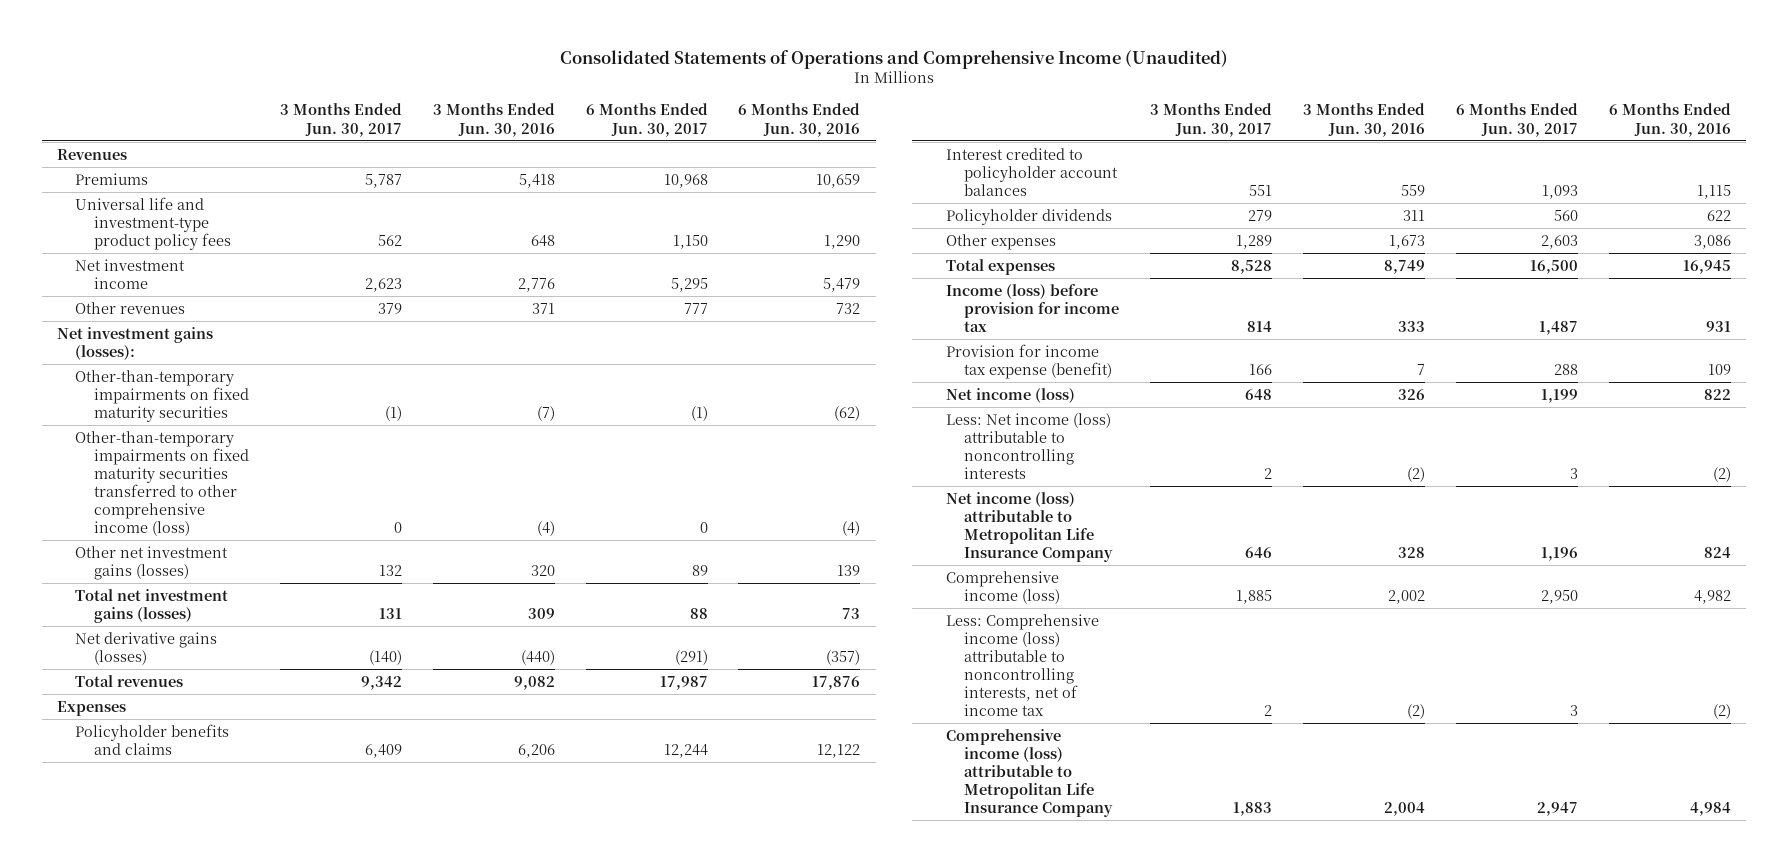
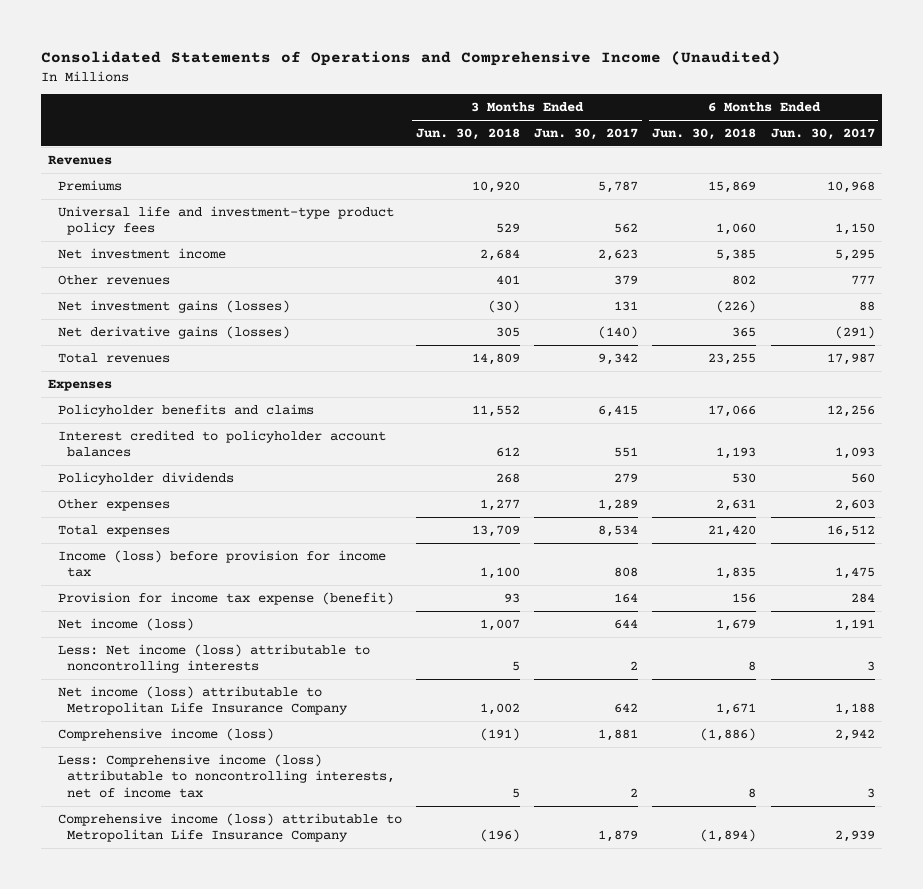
[432,103,555,137] 3 Months Ended Jun. 30, 2016 -> none
[738,103,861,137] 6 Months Ended Jun. 30, 2016 -> none
none -> [415,127,520,140] Jun. 30, 2018
none -> [652,127,757,140] Jun. 30, 2018
[57,326,214,360] Net investment gains (losses): -> none
[75,369,249,422] Other-than-temporary impairments on fixed maturity securities -> none
[75,430,249,537] Other-than-temporary impairments on fixed maturity securities transferred to other comprehensive income (loss) -> none
[75,545,229,580] Other net investment gains (losses) -> none
[75,588,229,623] Total net investment gains (losses) -> [57,299,290,313] Net investment gains (losses)
[364,743,402,758] 6,409 -> [598,404,639,417] 6,415
[663,743,708,758] 12,244 -> [826,404,875,417] 12,256
[1231,259,1273,274] 8,528 -> [598,524,639,537] 8,534
[1529,259,1578,274] 16,500 -> [826,524,875,537] 16,512
[1247,320,1273,332] 814 -> [614,567,639,578] 808
[1538,320,1578,335] 1,487 -> [834,567,875,580] 1,475
[1249,363,1273,375] 166 -> [614,592,639,603] 164
[1553,363,1578,375] 288 -> [850,592,875,603] 284
[1245,388,1273,400] 648 -> [614,618,639,629] 644
[1540,388,1578,403] 1,199 -> [834,618,875,631] 1,191
[1245,546,1273,558] 646 -> [614,703,639,714] 642
[1540,546,1578,561] 1,196 -> [834,703,875,716] 1,188
[1236,589,1273,604] 1,885 -> [598,728,639,741] 1,881
[1540,589,1578,604] 2,950 -> [834,728,875,741] 2,942
[1233,802,1273,817] 1,883 -> [598,830,639,843] 1,879
[1536,802,1578,817] 2,947 -> [834,830,875,843] 2,939

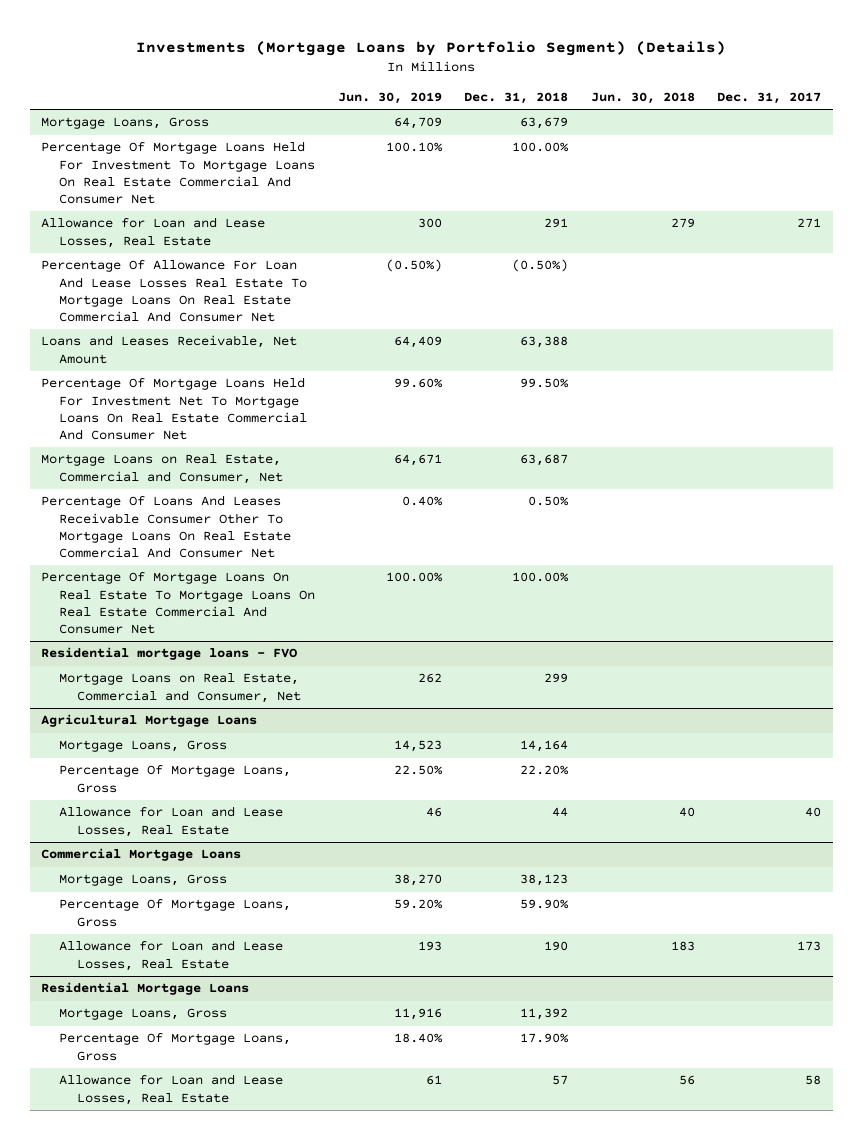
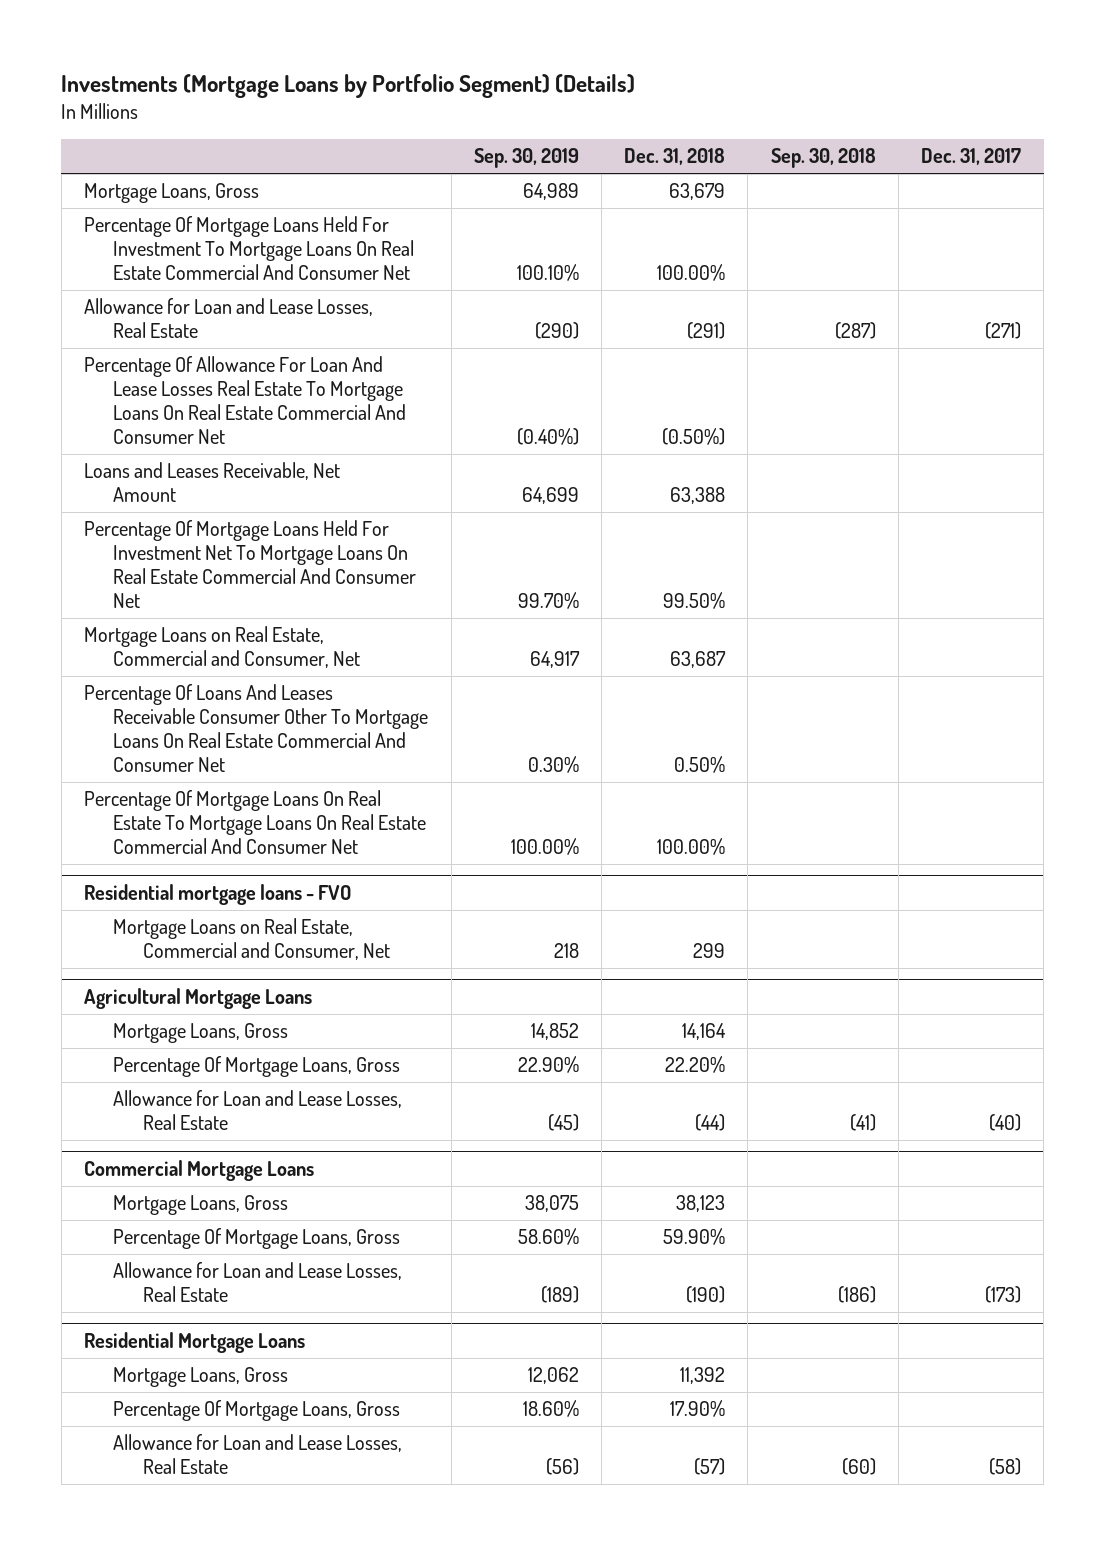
[337,91,442,104] Jun. 30, 2019 -> none
[590,91,695,104] Jun. 30, 2018 -> none
none -> [473,148,579,169] Sep. 30, 2019
none -> [770,148,876,169] Sep. 30, 2018
[544,218,569,229] 291 -> [687,322,726,340] (291)
[797,218,822,229] 271 -> [985,322,1022,340] (271)
[552,807,569,818] 44 -> [695,1114,726,1132] (44)
[805,807,822,818] 40 -> [989,1114,1022,1132] (40)
[544,941,569,952] 190 -> [686,1286,726,1304] (190)
[797,941,822,952] 173 -> [985,1286,1022,1304] (173)
[552,1075,569,1086] 57 -> [694,1458,726,1476] (57)
[805,1075,822,1086] 58 -> [989,1458,1022,1476] (58)

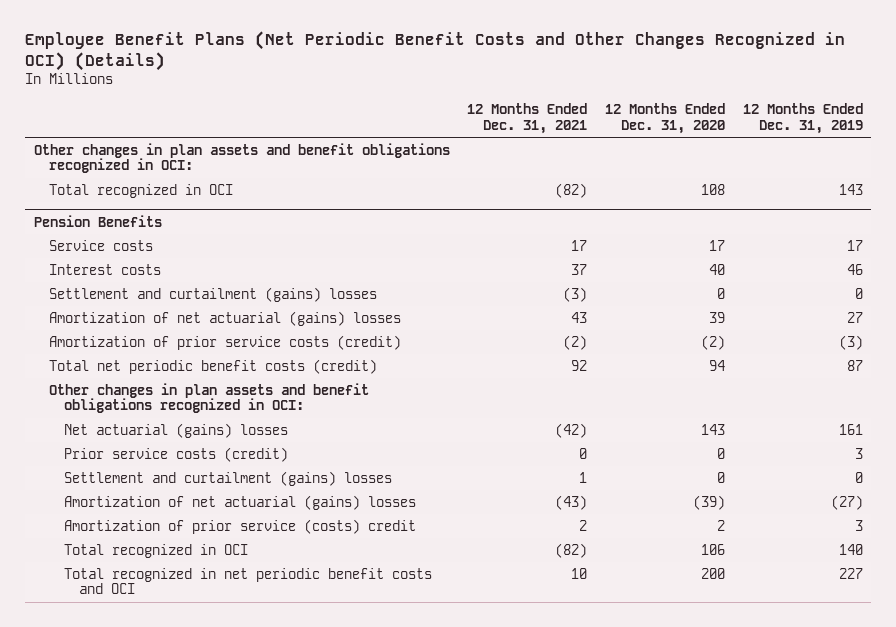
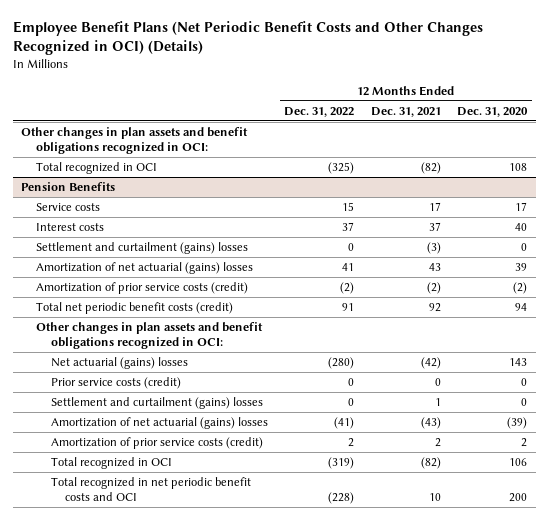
[742,103,863,134] 12 Months Ended Dec. 31, 2019 -> none
none -> [284,106,355,117] Dec. 31, 2022
[63,518,416,534] Amortization of prior service (costs) credit -> [50,437,263,450] Amortization of prior service costs (credit)

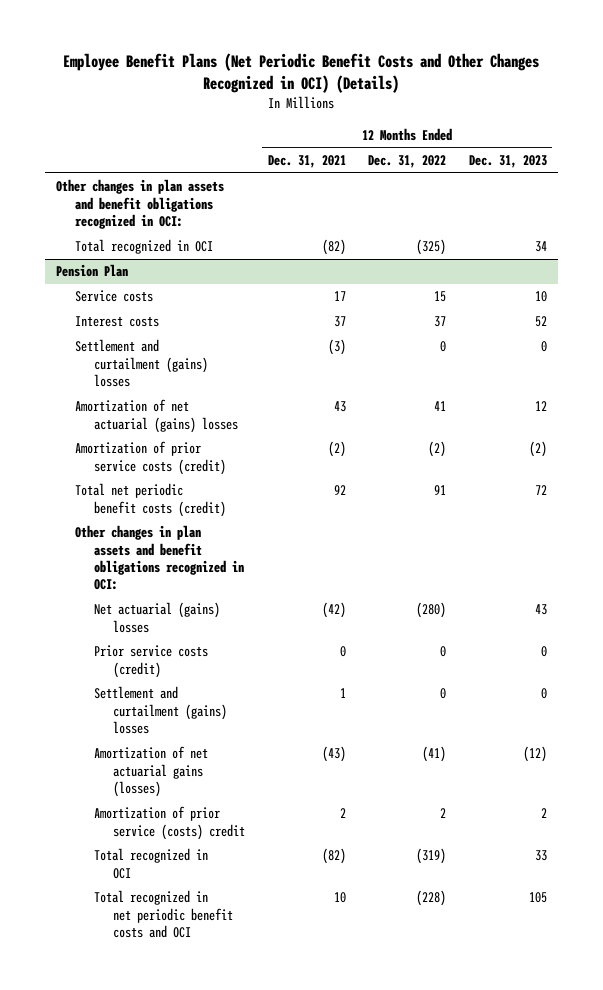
[457,106,529,117] Dec. 31, 2020 -> none
none -> [468,155,547,169] Dec. 31, 2023
[21,182,116,192] Pension Benefits -> [56,264,129,278] Pension Plan
[50,417,268,430] Amortization of net actuarial (gains) losses -> [94,746,209,798] Amortization of net actuarial gains (losses)
[50,437,263,450] Amortization of prior service costs (credit) -> [94,806,246,840] Amortization of prior service (costs) credit

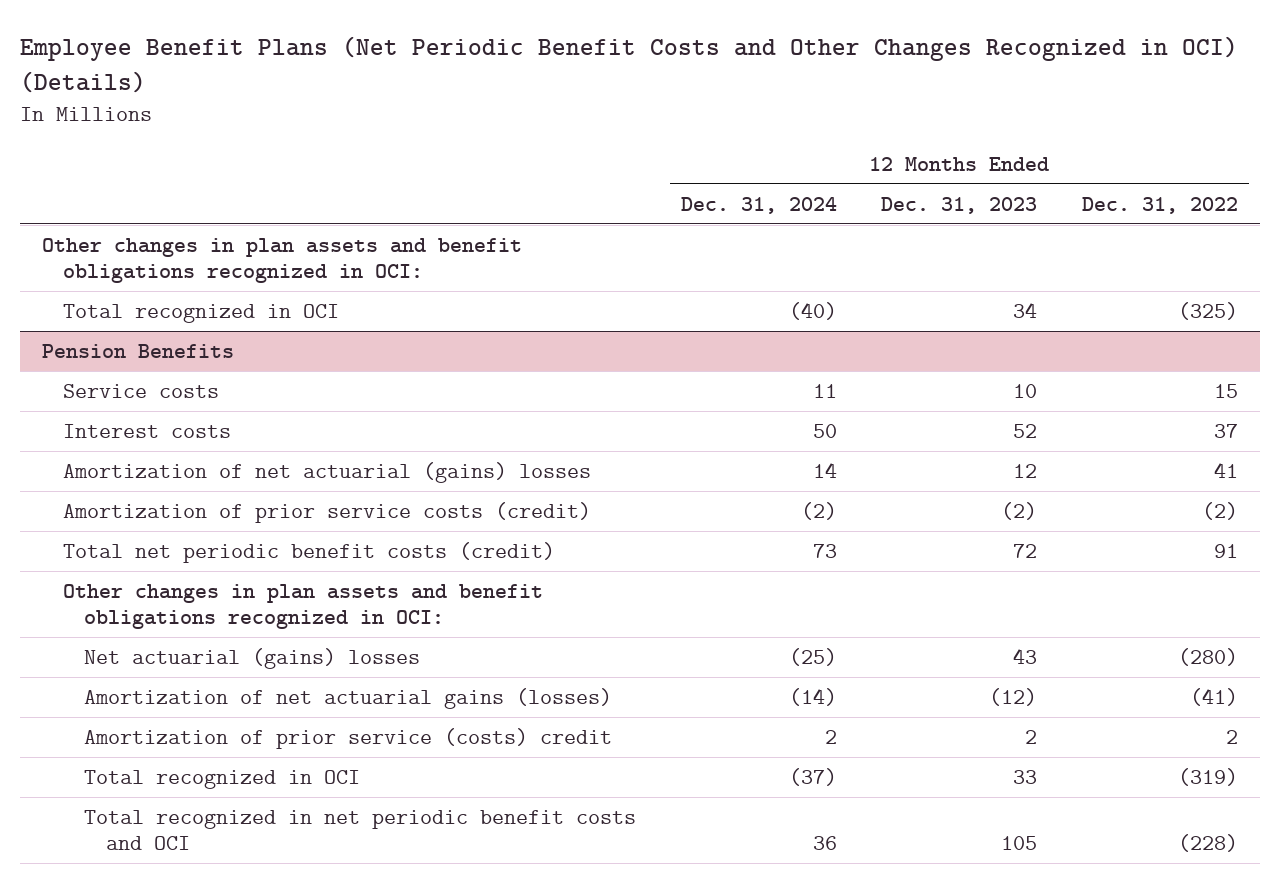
[267,155,346,169] Dec. 31, 2021 -> none
none -> [680,196,837,214] Dec. 31, 2024
[56,264,129,278] Pension Plan -> [41,343,234,358] Pension Benefits
[75,339,209,388] Settlement and curtailment (gains) losses -> none
[94,645,209,678] Prior service costs (credit) -> none
[94,686,228,735] Settlement and curtailment (gains) losses -> none

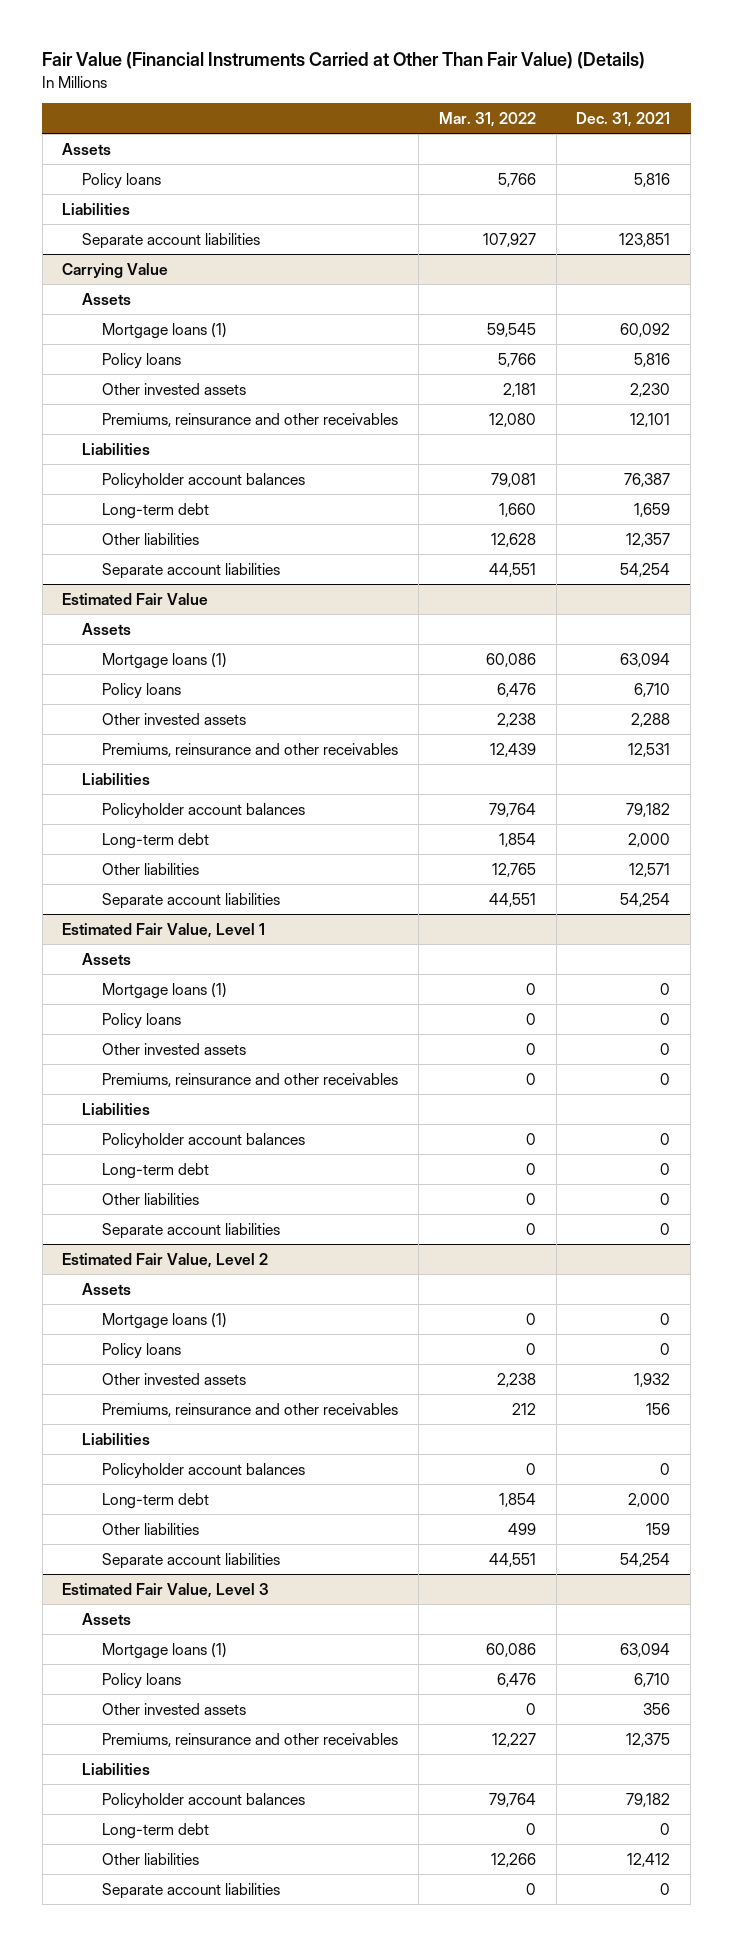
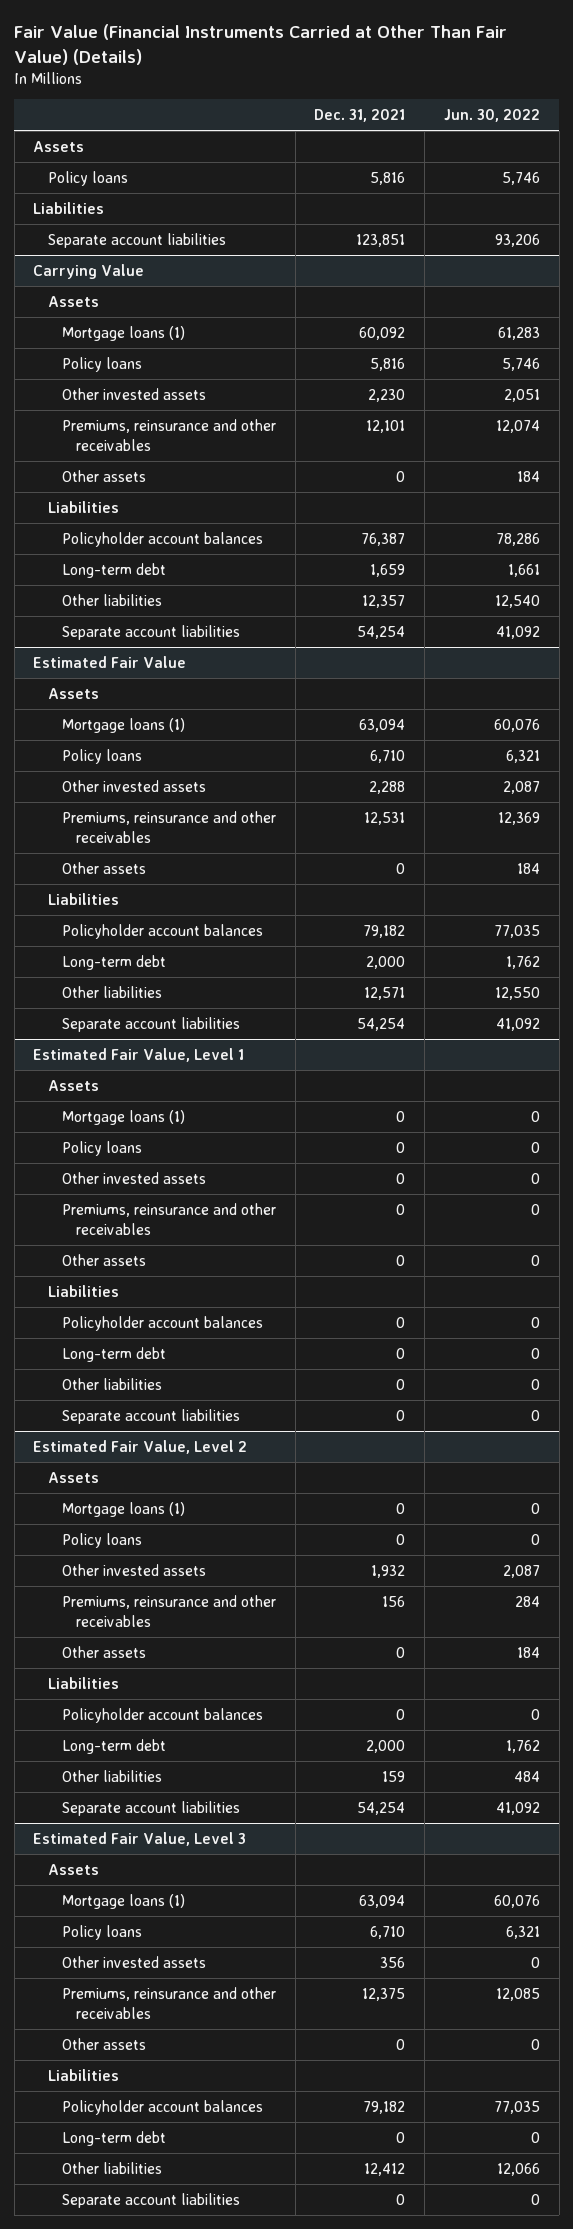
[438,112,536,128] Mar. 31, 2022 -> none
none -> [443,109,540,123] Jun. 30, 2022
none -> [61,469,146,482] Other assets
none -> [61,861,146,874] Other assets
none -> [61,1253,146,1266] Other assets
none -> [61,1645,146,1658] Other assets
none -> [61,2037,146,2050] Other assets

